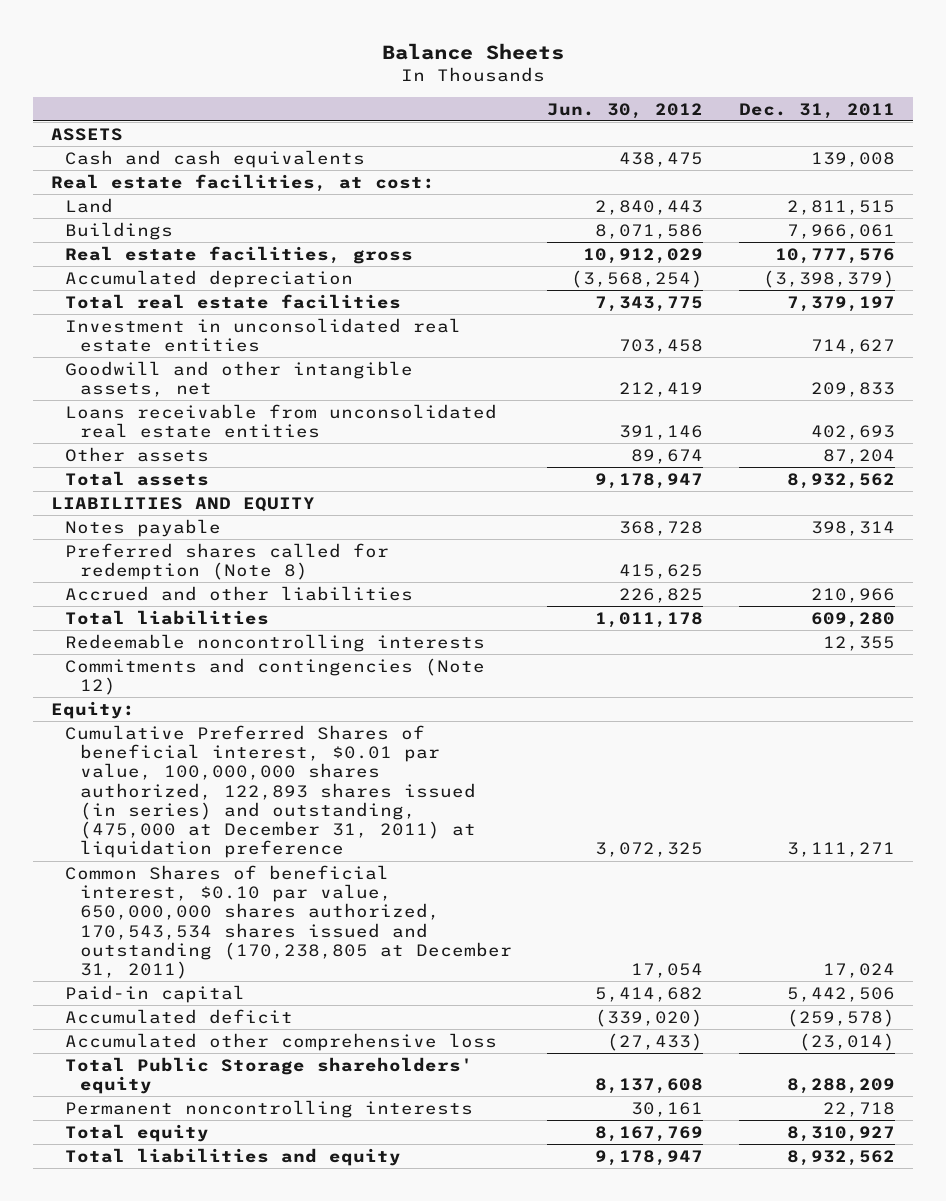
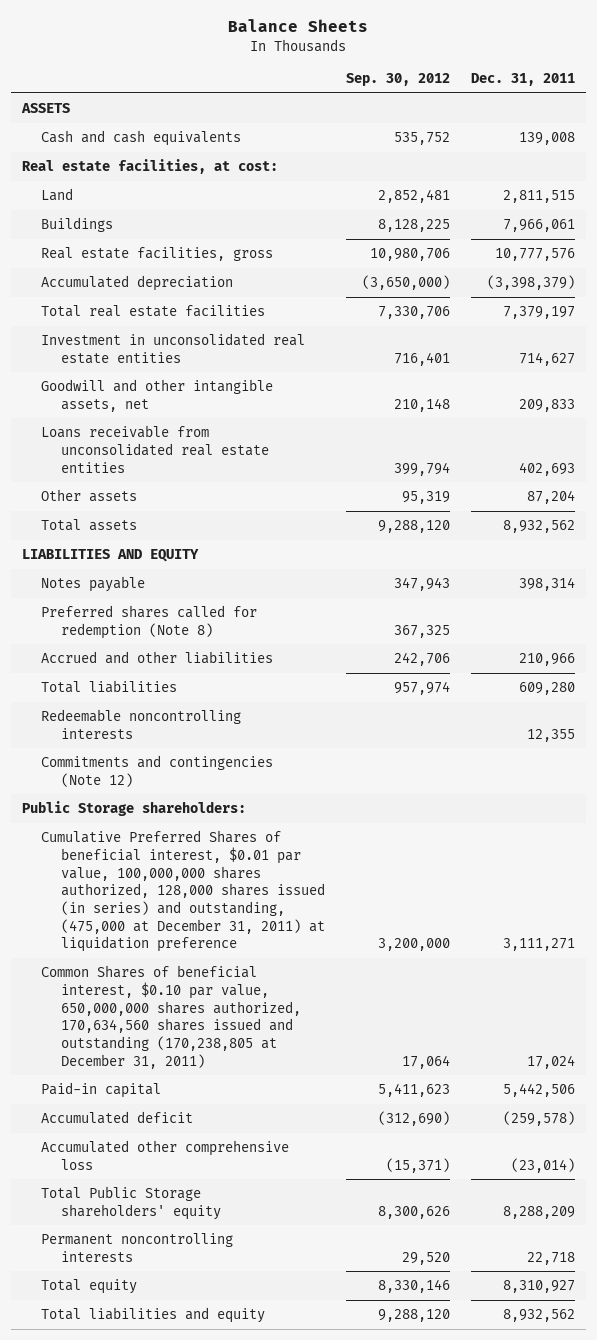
[547,102,704,119] Jun. 30, 2012 -> none
none -> [346,73,451,87] Sep. 30, 2012
[50,700,135,719] Equity: -> none
none -> [21,801,246,817] Public Storage shareholders:
[65,724,476,859] Cumulative Preferred Shares of beneficial interest, $0.01 par value, 100,000,000 shares authorized, 122,893 shares issued (in series) and outstanding, (475,000 at December 31, 2011) at liquidation preference -> [41,830,325,953] Cumulative Preferred Shares of beneficial interest, $0.01 par value, 100,000,000 shares authorized, 128,000 shares issued (in series) and outstanding, (475,000 at December 31, 2011) at liquidation preference
[65,864,512,980] Common Shares of beneficial interest, $0.10 par value, 650,000,000 shares authorized, 170,543,534 shares issued and outstanding (170,238,805 at December 31, 2011) -> [41,965,301,1069] Common Shares of beneficial interest, $0.10 par value, 650,000,000 shares authorized, 170,634,560 shares issued and outstanding (170,238,805 at December 31, 2011)

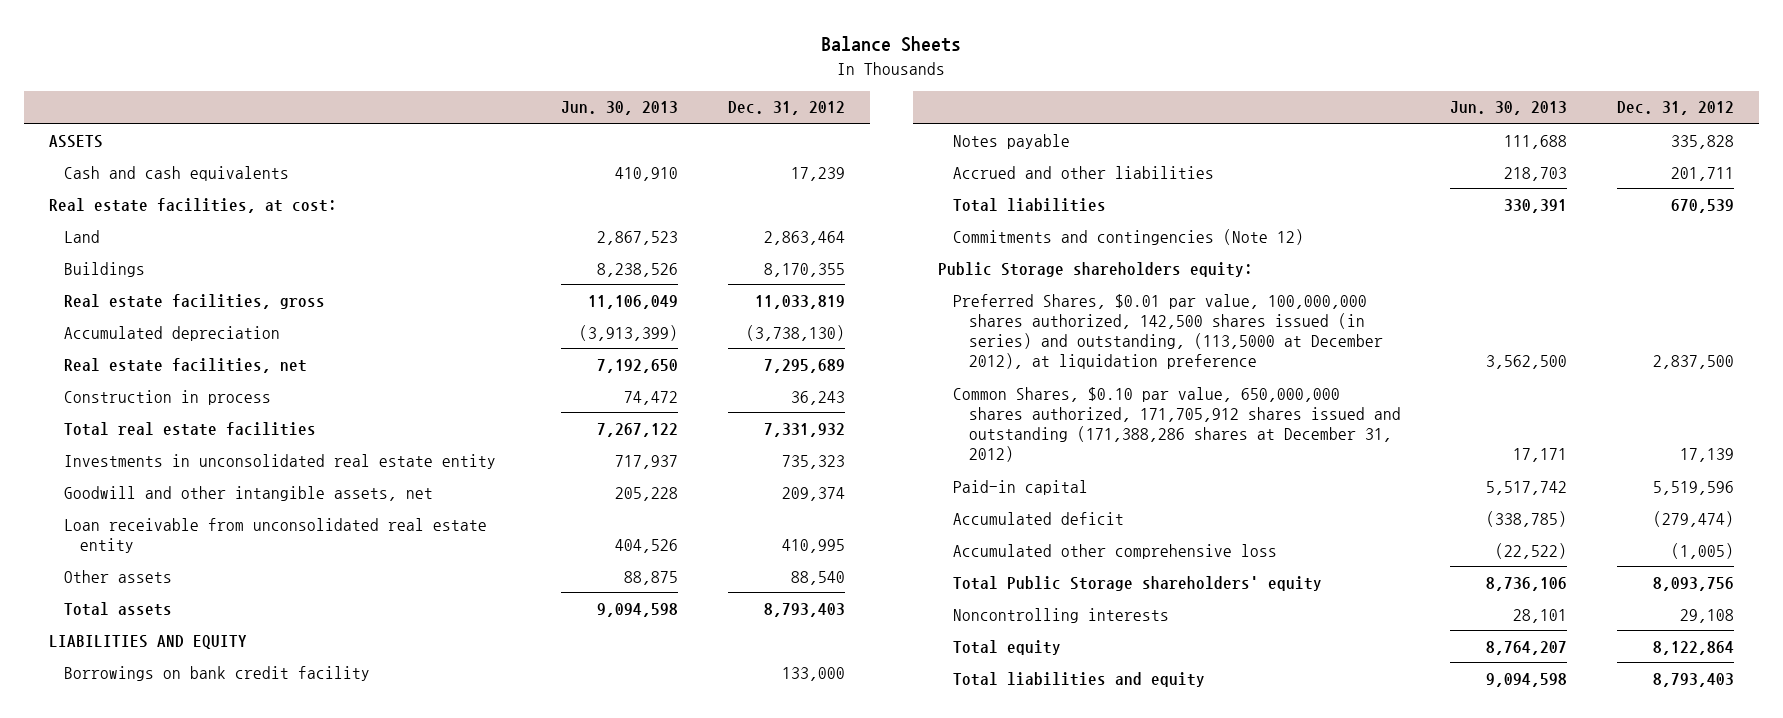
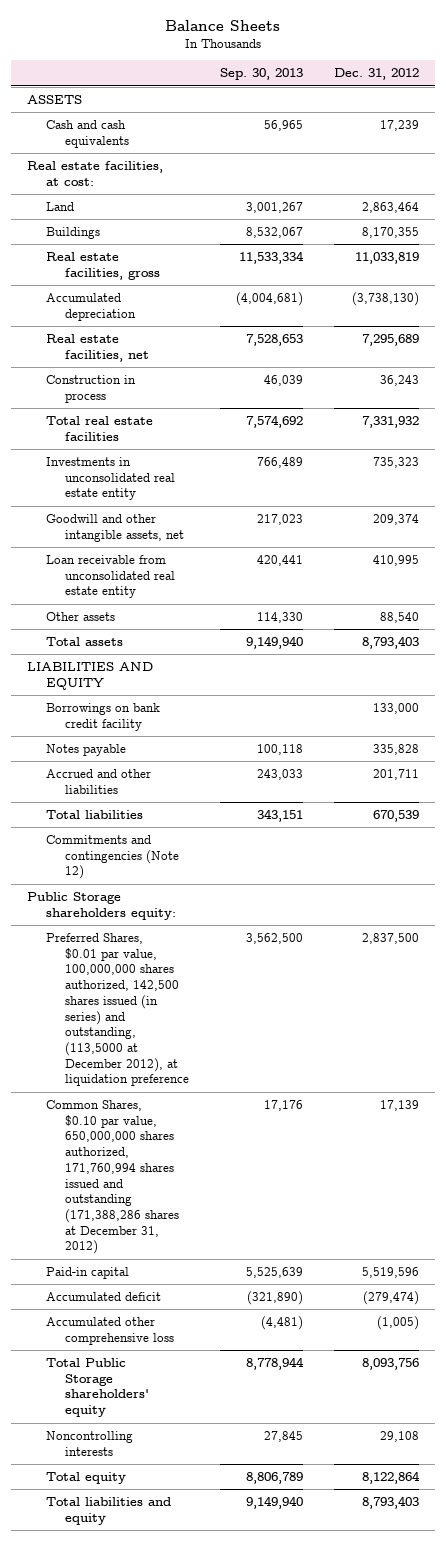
[561,101,679,116] Jun. 30, 2013 -> none
none -> [220,68,304,81] Sep. 30, 2013
[953,386,1401,462] Common Shares, $0.10 par value, 650,000,000 shares authorized, 171,705,912 shares issued and outstanding (171,388,286 shares at December 31, 2012) -> [45,1100,179,1255] Common Shares, $0.10 par value, 650,000,000 shares authorized, 171,760,994 shares issued and outstanding (171,388,286 shares at December 31, 2012)

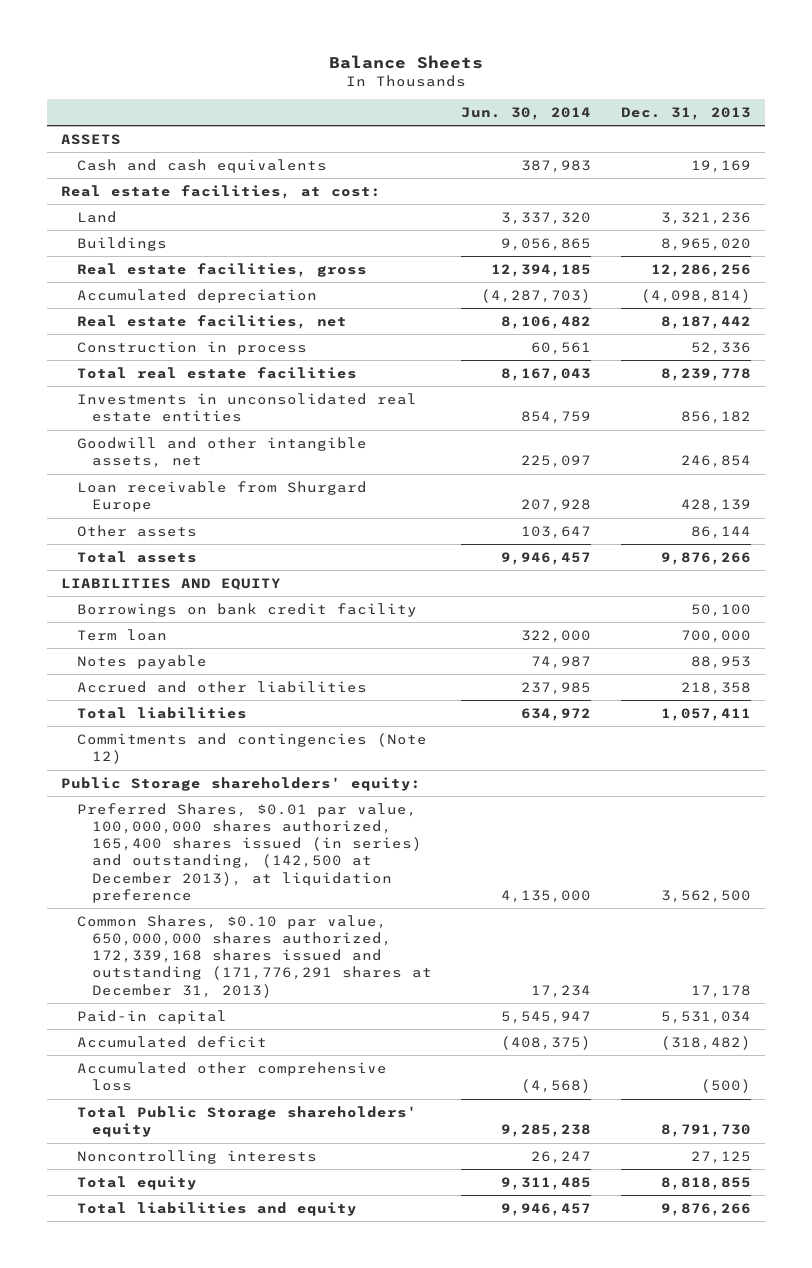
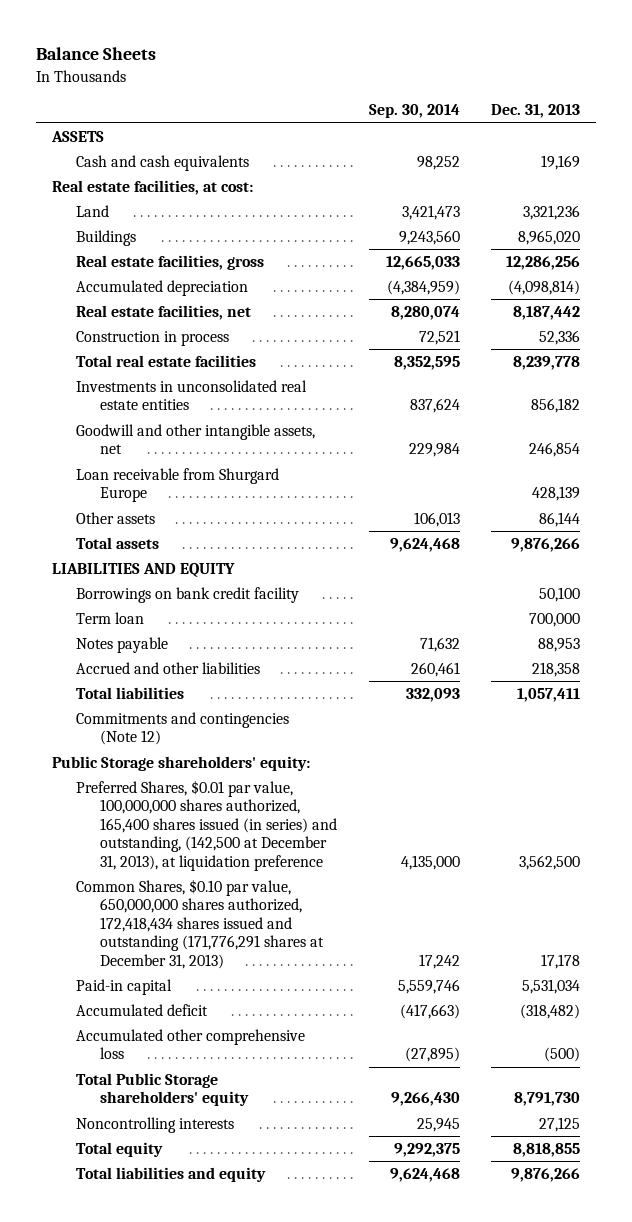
[461,107,592,121] Jun. 30, 2014 -> none
none -> [368,104,460,119] Sep. 30, 2014
[76,802,422,903] Preferred Shares, $0.01 par value, 100,000,000 shares authorized, 165,400 shares issued (in series) and outstanding, (142,500 at December 2013), at liquidation preference -> [75,779,338,871] Preferred Shares, $0.01 par value, 100,000,000 shares authorized, 165,400 shares issued (in series) and outstanding, (142,500 at December 31, 2013), at liquidation preference
[76,914,432,998] Common Shares, $0.10 par value, 650,000,000 shares authorized, 172,339,168 shares issued and outstanding (171,776,291 shares at December 31, 2013) -> [75,878,325,969] Common Shares, $0.10 par value, 650,000,000 shares authorized, 172,418,434 shares issued and outstanding (171,776,291 shares at December 31, 2013)

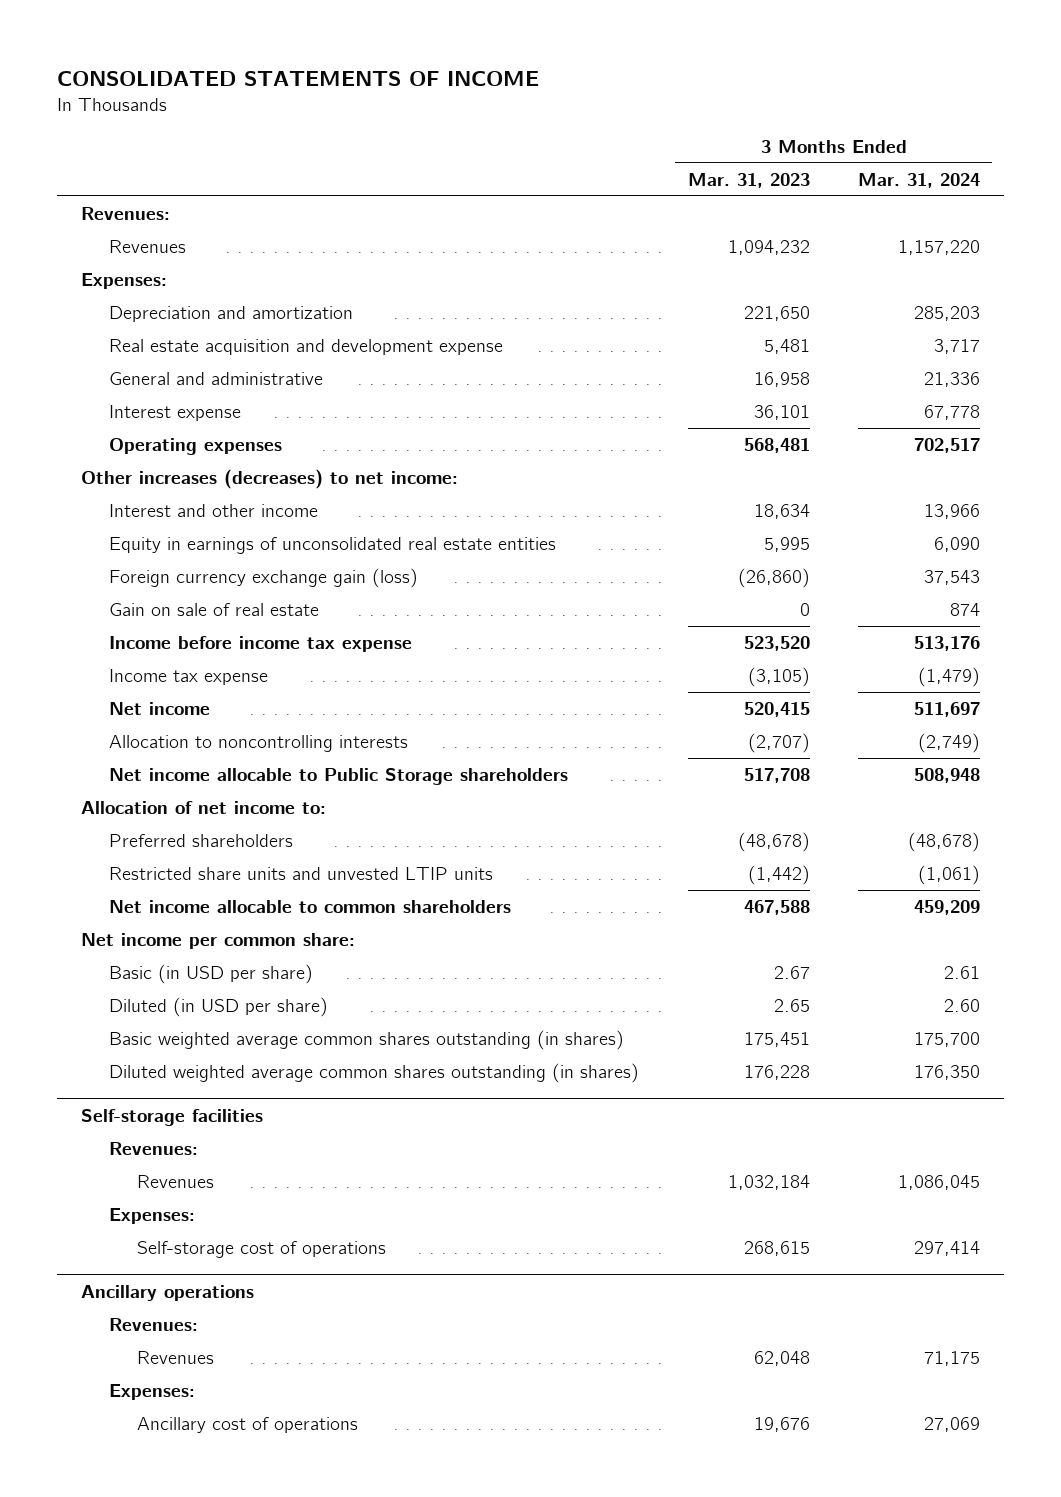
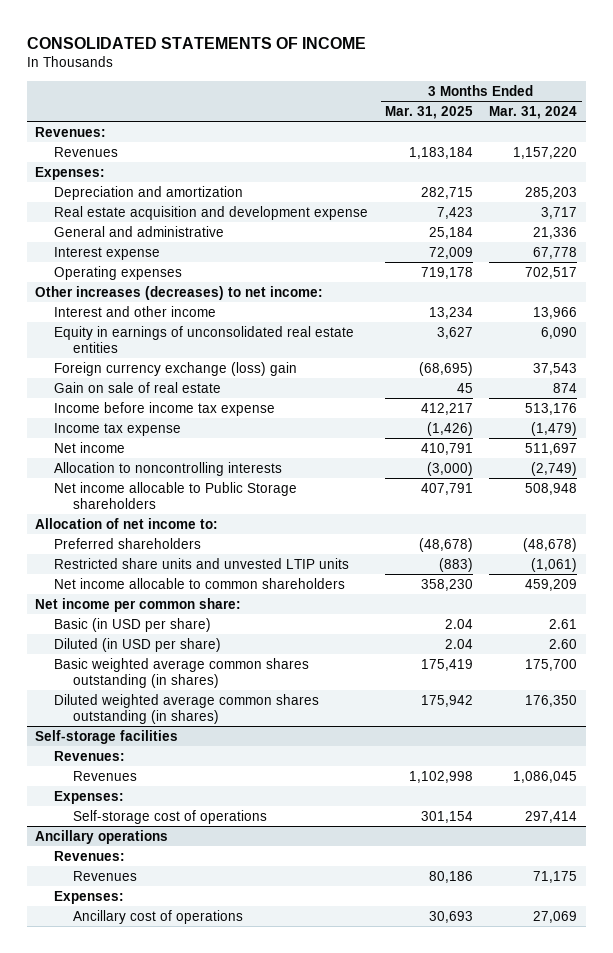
[687,172,810,188] Mar. 31, 2023 -> none
none -> [384,105,473,119] Mar. 31, 2025
[109,567,419,588] Foreign currency exchange gain (loss) -> [54,361,298,376] Foreign currency exchange (loss) gain

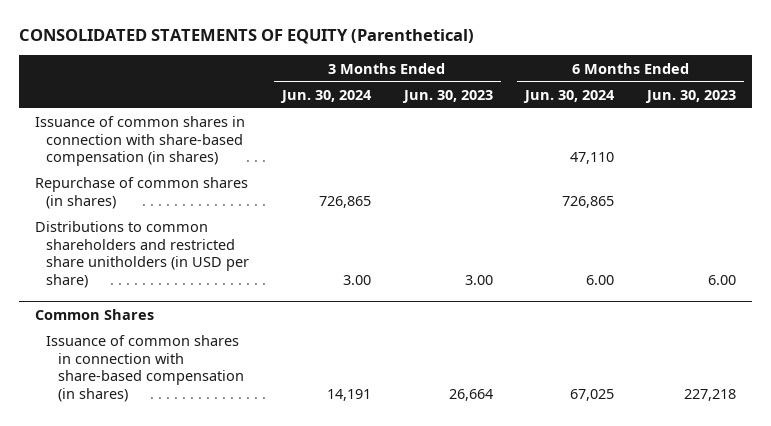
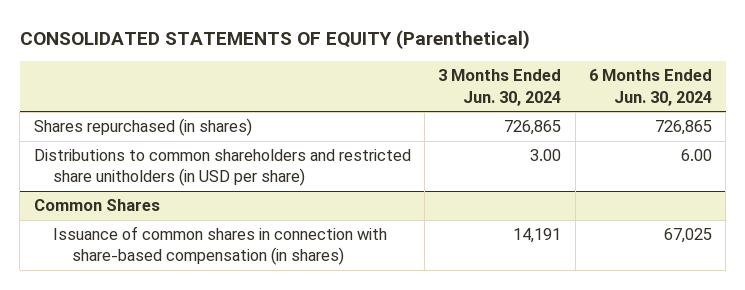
[401,89,493,103] Jun. 30, 2023 -> none
[644,89,736,103] Jun. 30, 2023 -> none
[35,116,246,167] Issuance of common shares in connection with share-based compensation (in shares) -> none
[35,177,249,209] Repurchase of common shares (in shares) -> [33,118,252,137] Shares repurchased (in shares)

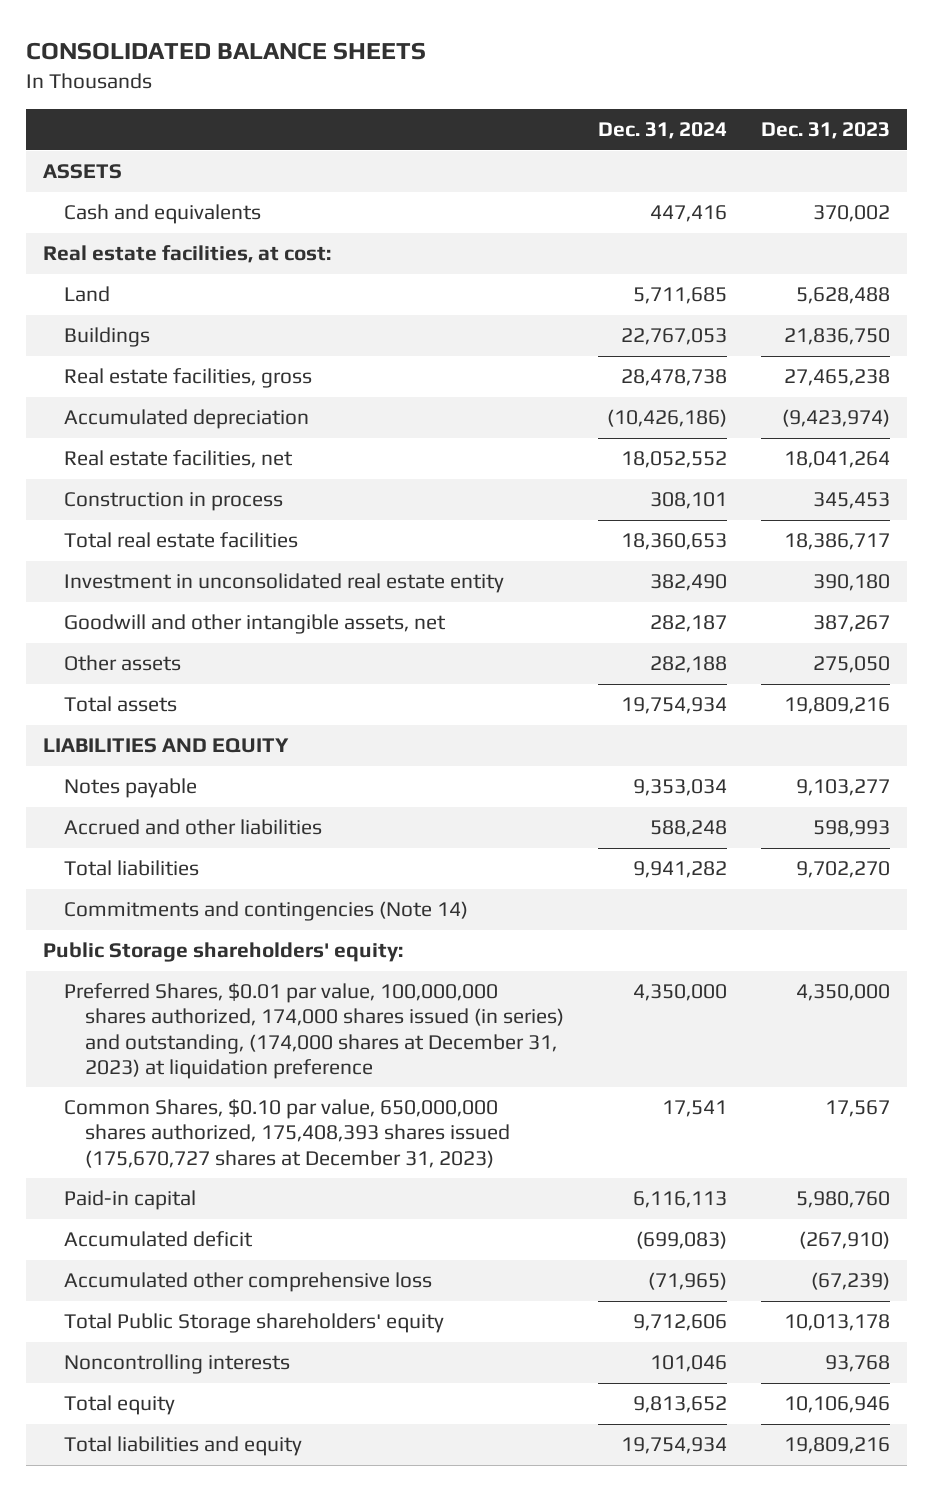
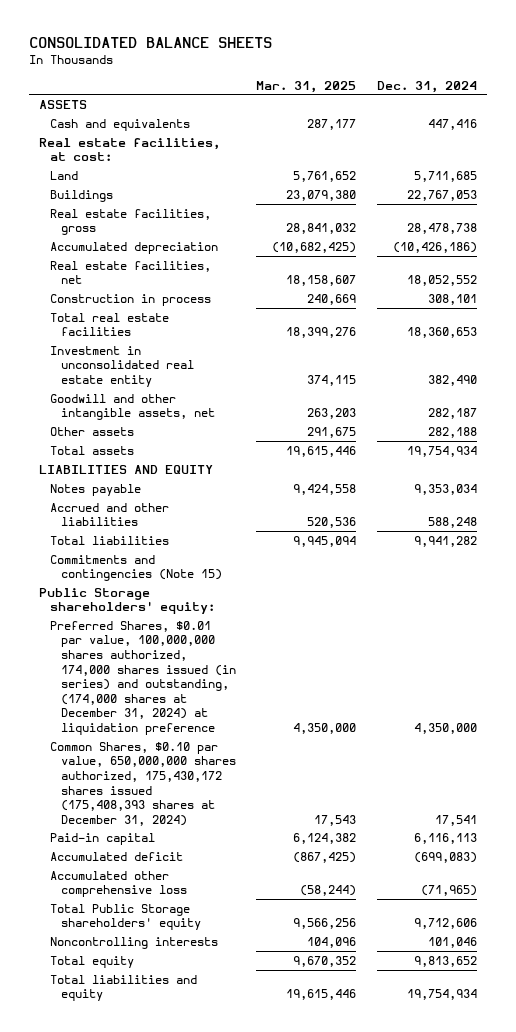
[760,122,890,140] Dec. 31, 2023 -> none
none -> [256,80,357,93] Mar. 31, 2025
[64,901,469,922] Commitments and contingencies (Note 14) -> [50,554,223,582] Commitments and contingencies (Note 15)
[64,983,565,1079] Preferred Shares, $0.01 par value, 100,000,000 shares authorized, 174,000 shares issued (in series) and outstanding, (174,000 shares at December 31, 2023) at liquidation preference -> [50,620,237,735] Preferred Shares, $0.01 par value, 100,000,000 shares authorized, 174,000 shares issued (in series) and outstanding, (174,000 shares at December 31, 2024) at liquidation preference
[64,1099,511,1168] Common Shares, $0.10 par value, 650,000,000 shares authorized, 175,408,393 shares issued (175,670,727 shares at December 31, 2023) -> [50,741,237,826] Common Shares, $0.10 par value, 650,000,000 shares authorized, 175,430,172 shares issued (175,408,393 shares at December 31, 2024)

